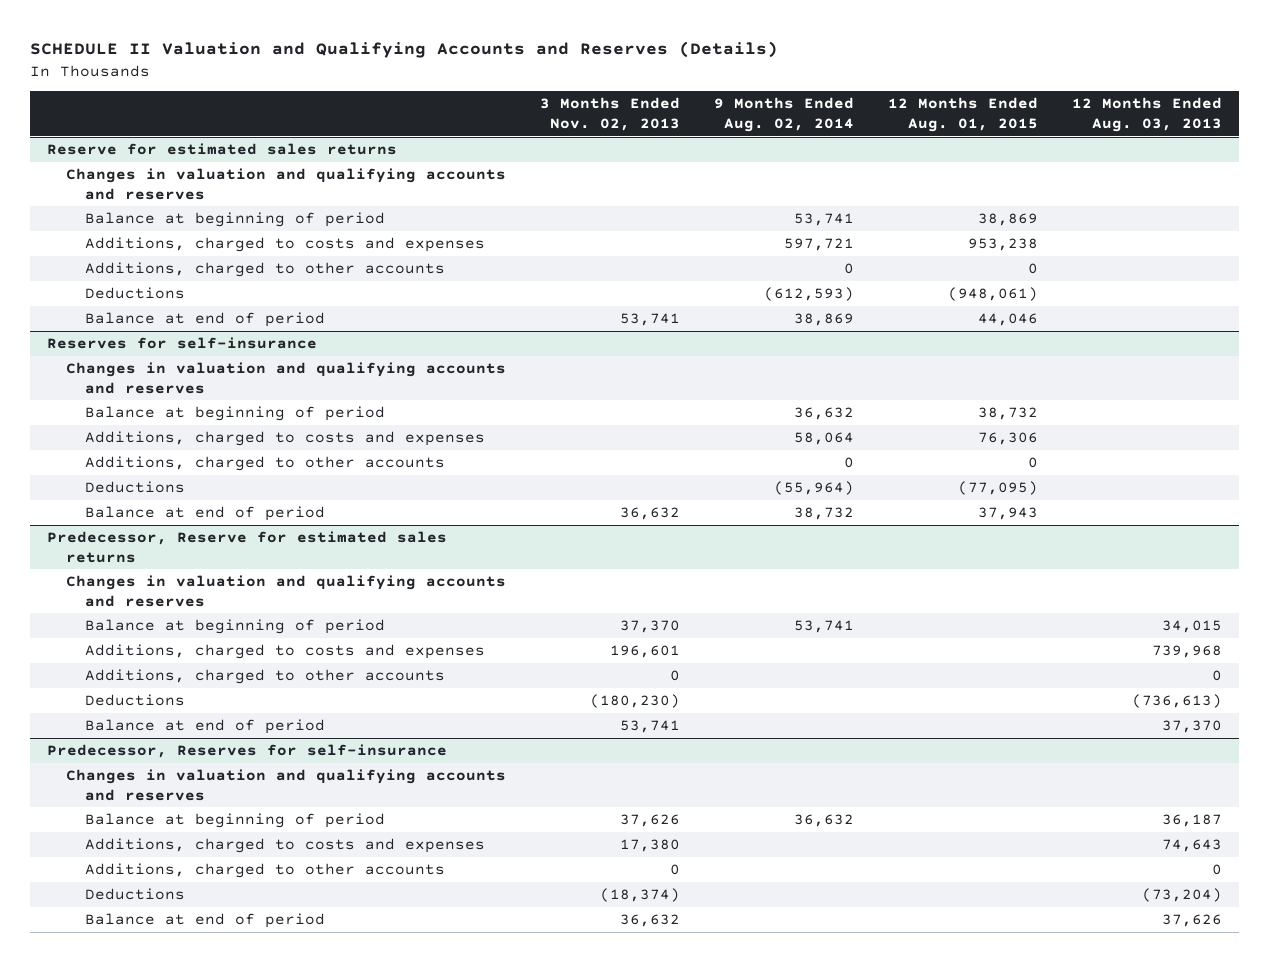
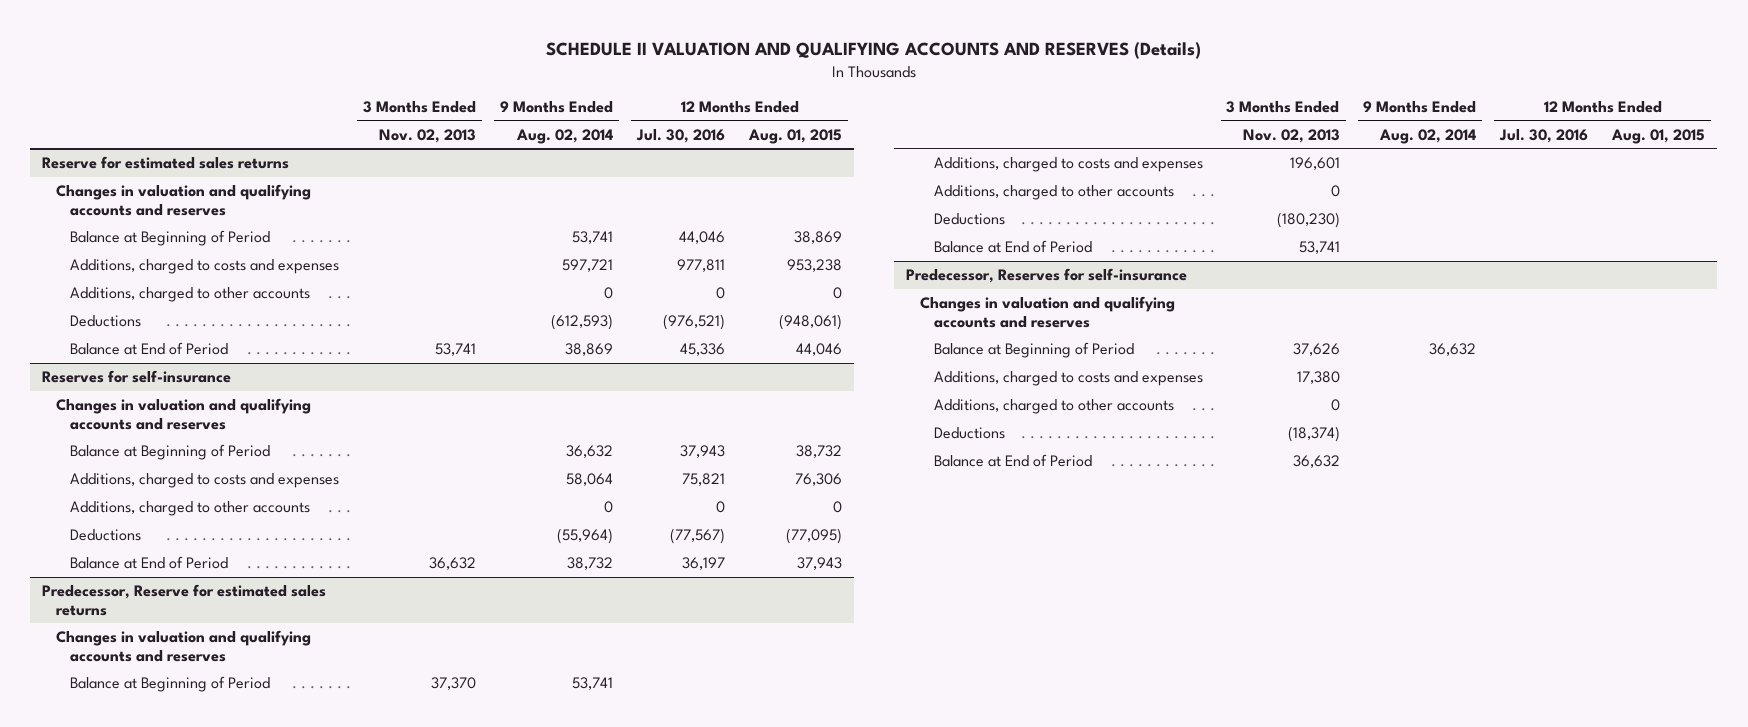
[29,41,778,59] SCHEDULE II Valuation and Qualifying Accounts and Reserves (Details) -> [545,42,1201,60] SCHEDULE II VALUATION AND QUALIFYING ACCOUNTS AND RESERVES (Details)
[1071,97,1222,132] 12 Months Ended Aug. 03, 2013 -> none
none -> [636,128,726,143] Jul. 30, 2016
[85,212,386,228] Balance at beginning of period -> [70,230,271,247] Balance at Beginning of Period
[85,312,326,328] Balance at end of period -> [70,342,229,356] Balance at End of Period
[85,406,386,422] Balance at beginning of period -> [70,444,271,461] Balance at Beginning of Period
[85,506,326,522] Balance at end of period -> [70,556,229,570] Balance at End of Period
[85,619,386,635] Balance at beginning of period -> [70,676,271,693] Balance at Beginning of Period
[85,719,326,735] Balance at end of period -> [933,240,1092,254] Balance at End of Period
[85,813,386,829] Balance at beginning of period -> [933,342,1134,359] Balance at Beginning of Period
[85,913,326,929] Balance at end of period -> [933,454,1092,468] Balance at End of Period

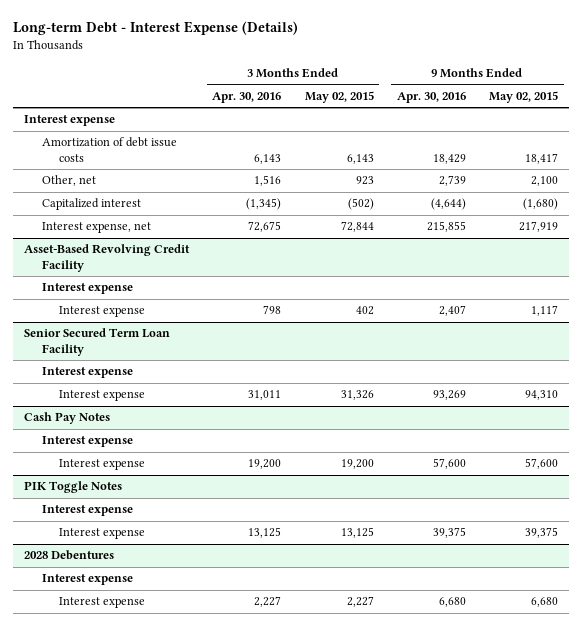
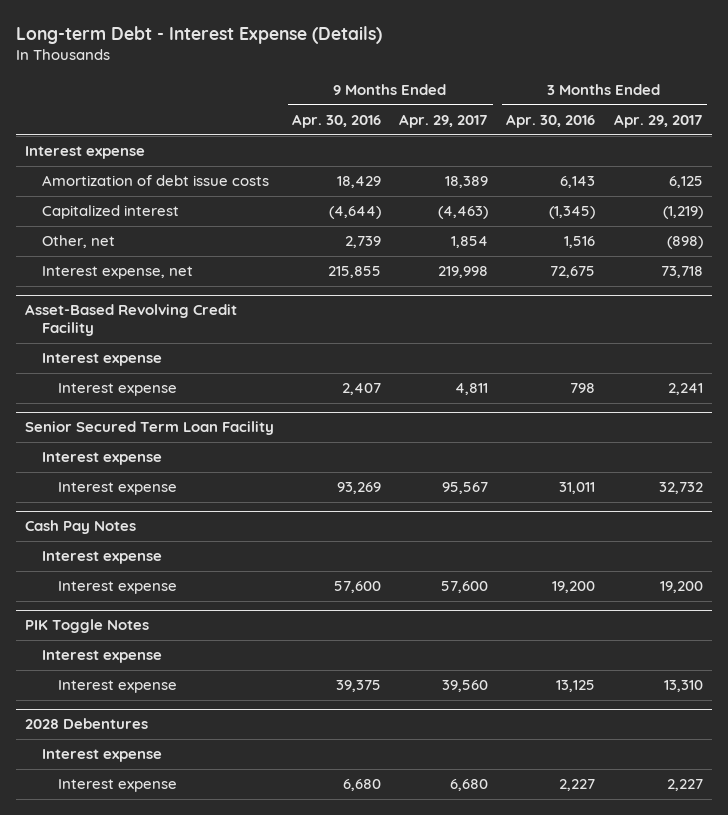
[304,91,374,104] May 02, 2015 -> none
[488,91,558,104] May 02, 2015 -> none
none -> [399,114,489,129] Apr. 29, 2017
none -> [613,114,703,129] Apr. 29, 2017
[41,175,96,187] Other, net -> [41,235,115,249] Other, net

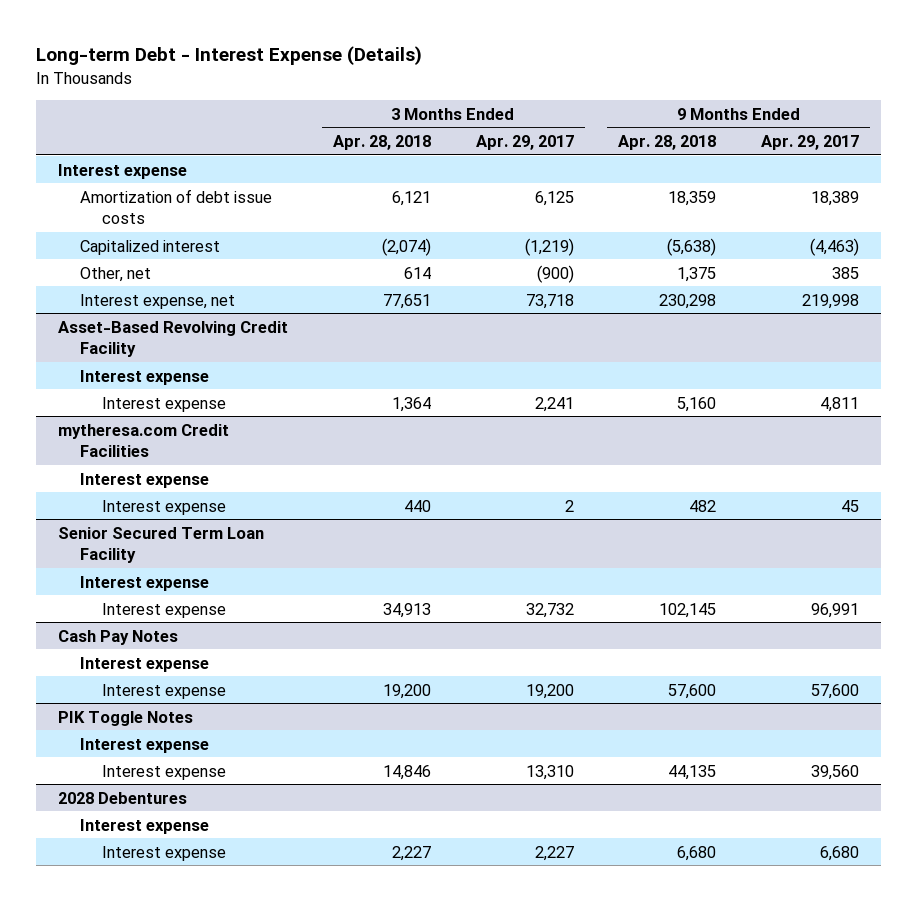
[292,114,382,129] Apr. 30, 2016 -> none
[506,114,596,129] Apr. 30, 2016 -> none
none -> [332,134,431,150] Apr. 28, 2018
none -> [618,134,717,150] Apr. 28, 2018
[451,236,489,249] 1,854 -> [832,266,860,279] 385
[666,236,703,250] (898) -> [536,264,574,283] (900)
none -> [58,423,230,457] mytheresa.com Credit Facilities
none -> [80,472,210,488] Interest expense
none -> [102,499,227,515] Interest expense
[442,482,489,495] 95,567 -> [811,602,860,618] 96,991

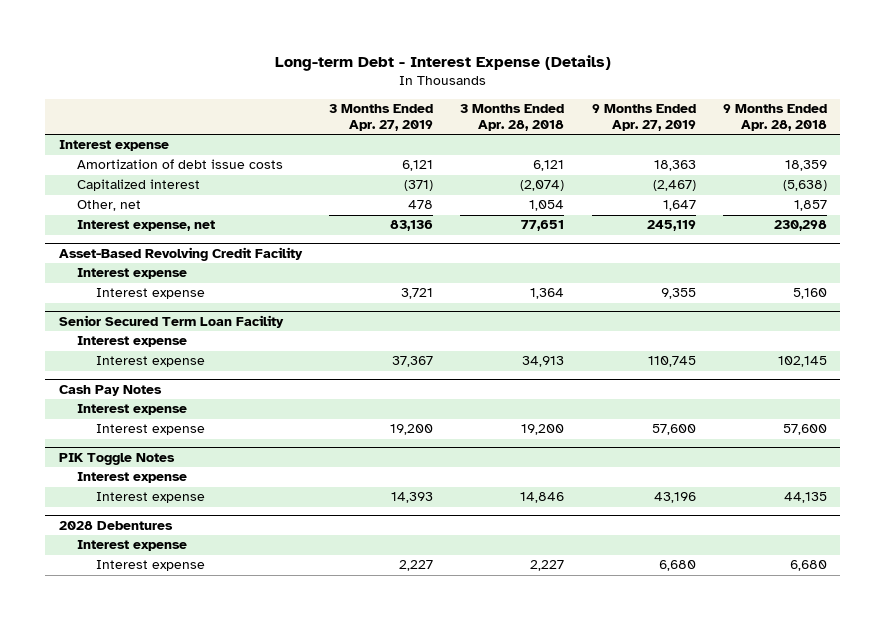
[475,134,574,150] Apr. 29, 2017 -> none
[761,134,860,150] Apr. 29, 2017 -> none
none -> [329,104,434,132] 3 Months Ended Apr. 27, 2019
none -> [591,104,696,132] 9 Months Ended Apr. 27, 2019
[403,266,431,279] 614 -> [529,200,565,212] 1,054
[677,266,717,282] 1,375 -> [793,200,827,212] 1,857
[58,423,230,457] mytheresa.com Credit Facilities -> none
[80,472,210,488] Interest expense -> none
[102,499,227,515] Interest expense -> none

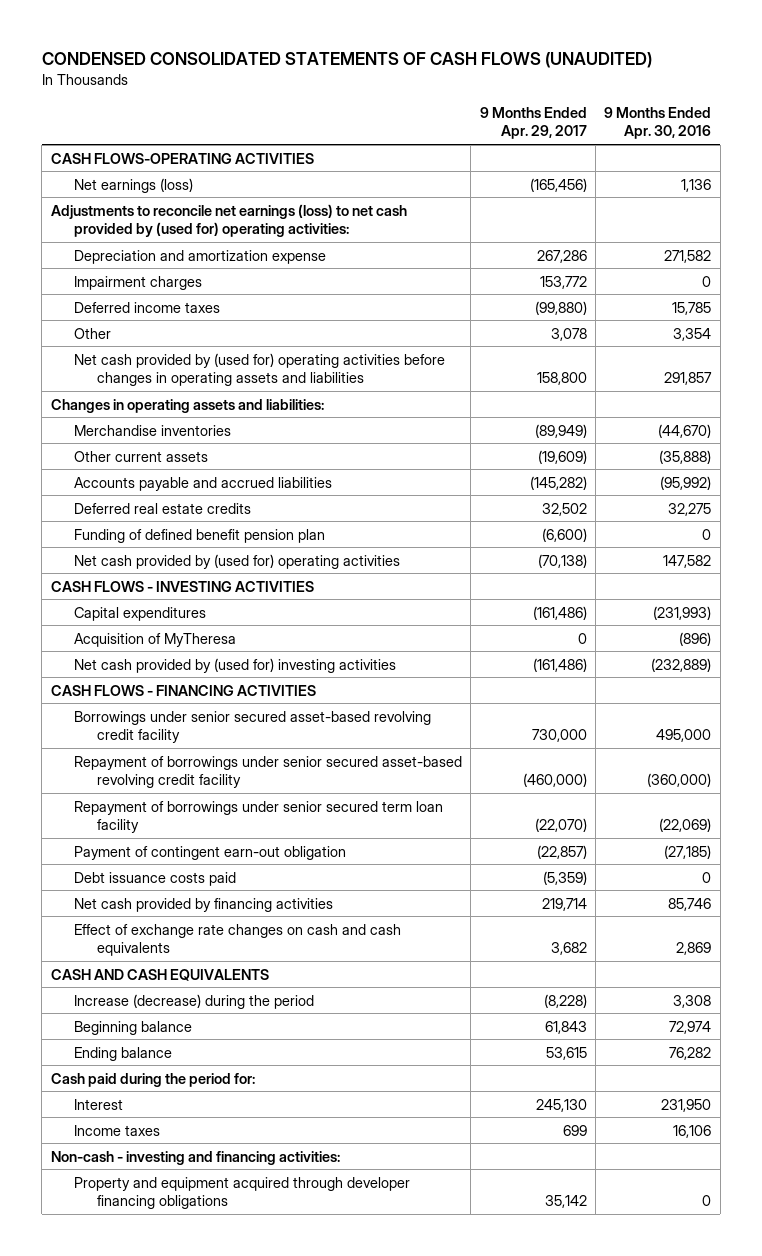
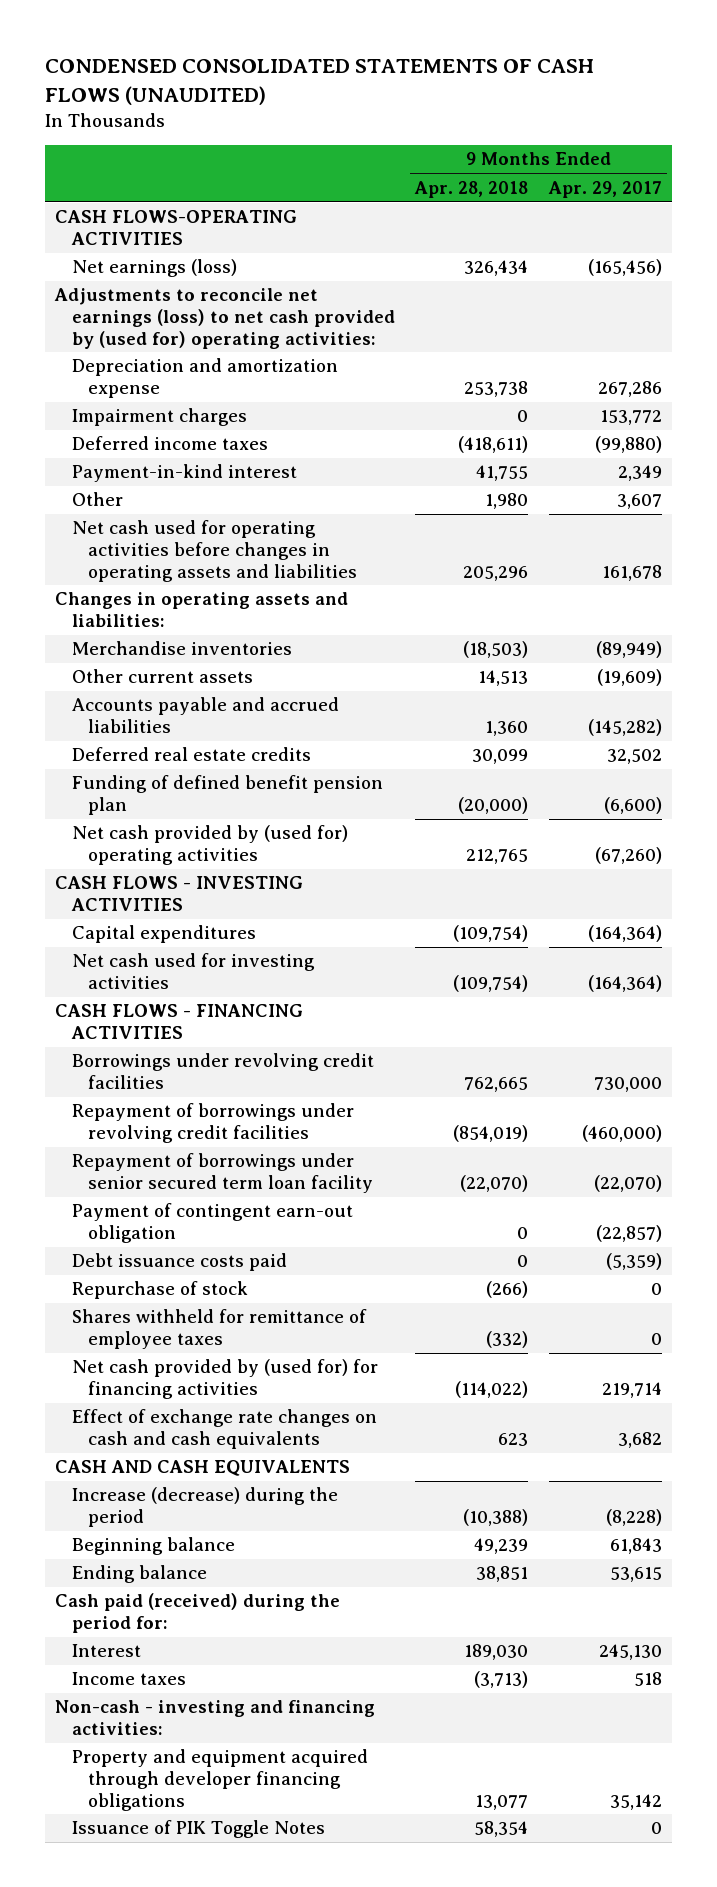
[604,106,712,140] 9 Months Ended Apr. 30, 2016 -> none
none -> [414,180,529,198] Apr. 28, 2018
none -> [71,464,297,483] Payment-in-kind interest
[550,327,587,341] 3,078 -> [617,494,663,510] 3,607
[74,352,446,387] Net cash provided by (used for) operating activities before changes in operating assets and liabilities -> [71,520,357,582] Net cash used for operating activities before changes in operating assets and liabilities
[536,372,587,386] 158,800 -> [602,564,663,581] 161,678
[537,553,587,568] (70,138) -> [595,847,663,865] (67,260)
[74,632,237,647] Acquisition of MyTheresa -> none
[532,605,587,620] (161,486) -> [588,925,663,943] (164,364)
[74,657,397,673] Net cash provided by (used for) investing activities -> [71,953,315,990] Net cash used for investing activities
[532,657,587,672] (161,486) -> [588,975,663,993] (164,364)
[74,710,432,744] Borrowings under senior secured asset-based revolving credit facility -> [71,1053,374,1090] Borrowings under revolving credit facilities
[74,755,463,789] Repayment of borrowings under senior secured asset-based revolving credit facility -> [71,1103,354,1144] Repayment of borrowings under revolving credit facilities
none -> [71,1281,248,1300] Repurchase of stock
none -> [71,1309,367,1350] Shares withheld for remittance of employee taxes
[74,897,334,912] Net cash provided by financing activities -> [71,1359,378,1400] Net cash provided by (used for) for financing activities
[50,1072,255,1087] Cash paid during the period for: -> [55,1593,341,1634] Cash paid (received) during the period for:
[562,1124,587,1136] 699 -> [634,1672,663,1687] 518
none -> [71,1820,325,1839] Issuance of PIK Toggle Notes

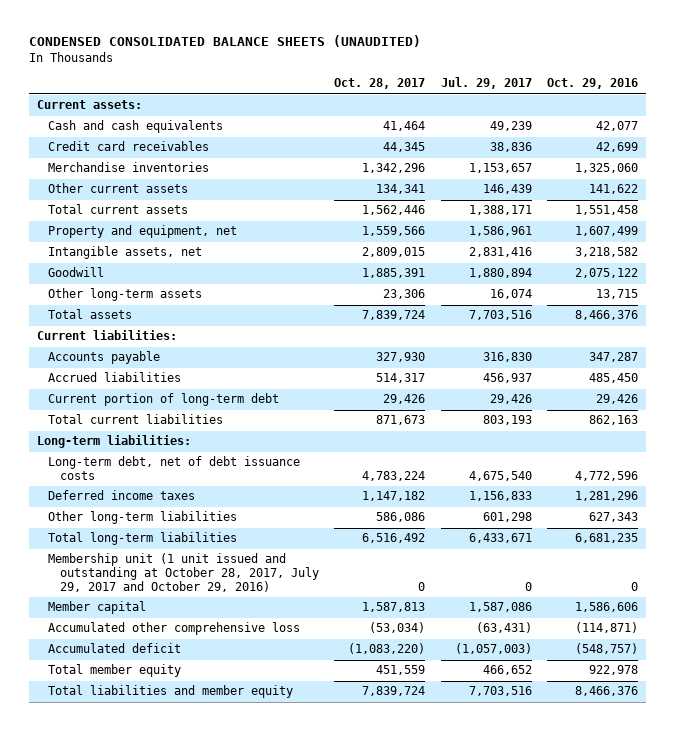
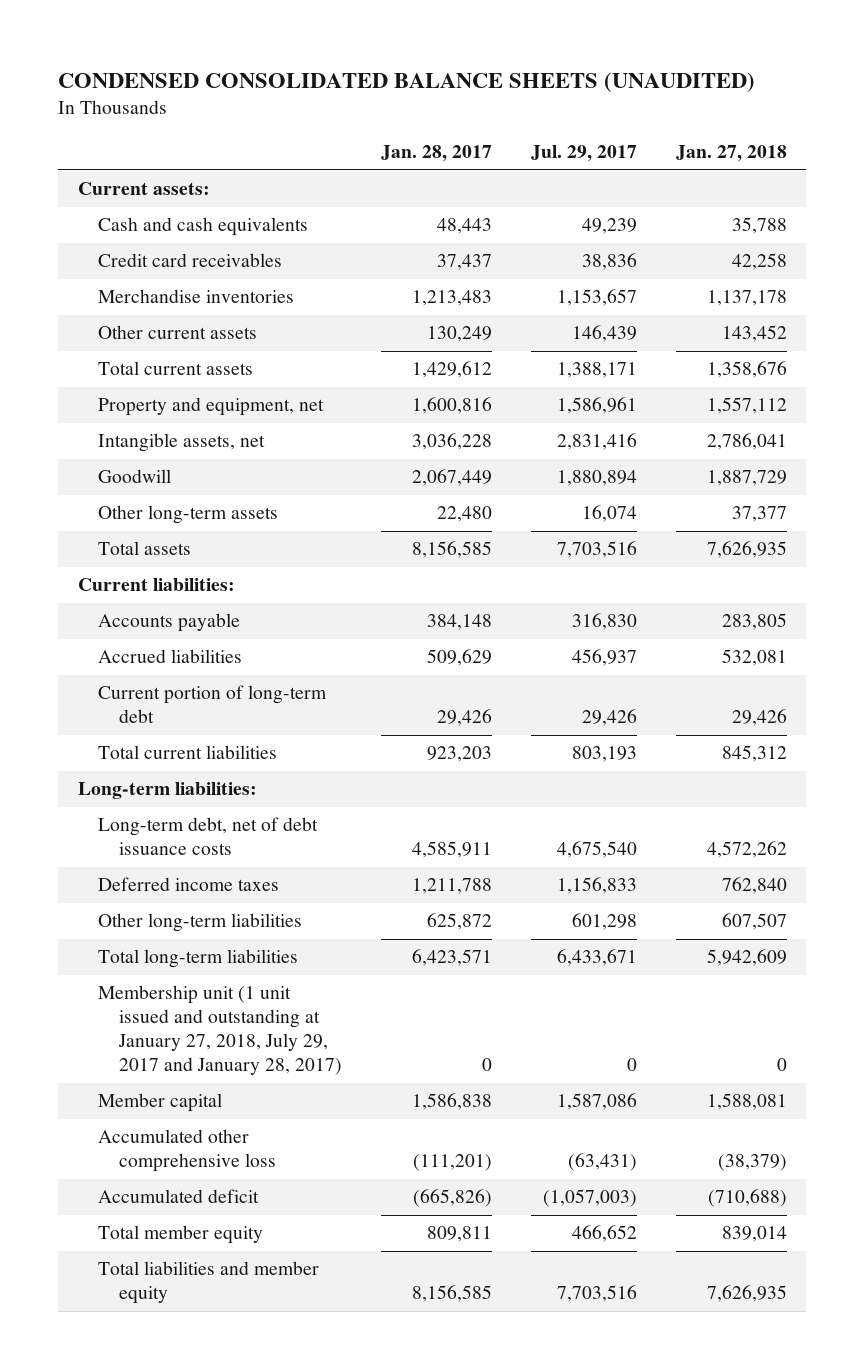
[334,78,426,90] Oct. 28, 2017 -> none
[546,78,638,90] Oct. 29, 2016 -> none
none -> [381,145,493,163] Jan. 28, 2017
none -> [675,145,787,163] Jan. 27, 2018
[48,553,320,592] Membership unit (1 unit issued and outstanding at October 28, 2017, July 29, 2017 and October 29, 2016) -> [98,985,343,1076] Membership unit (1 unit issued and outstanding at January 27, 2018, July 29, 2017 and January 28, 2017)

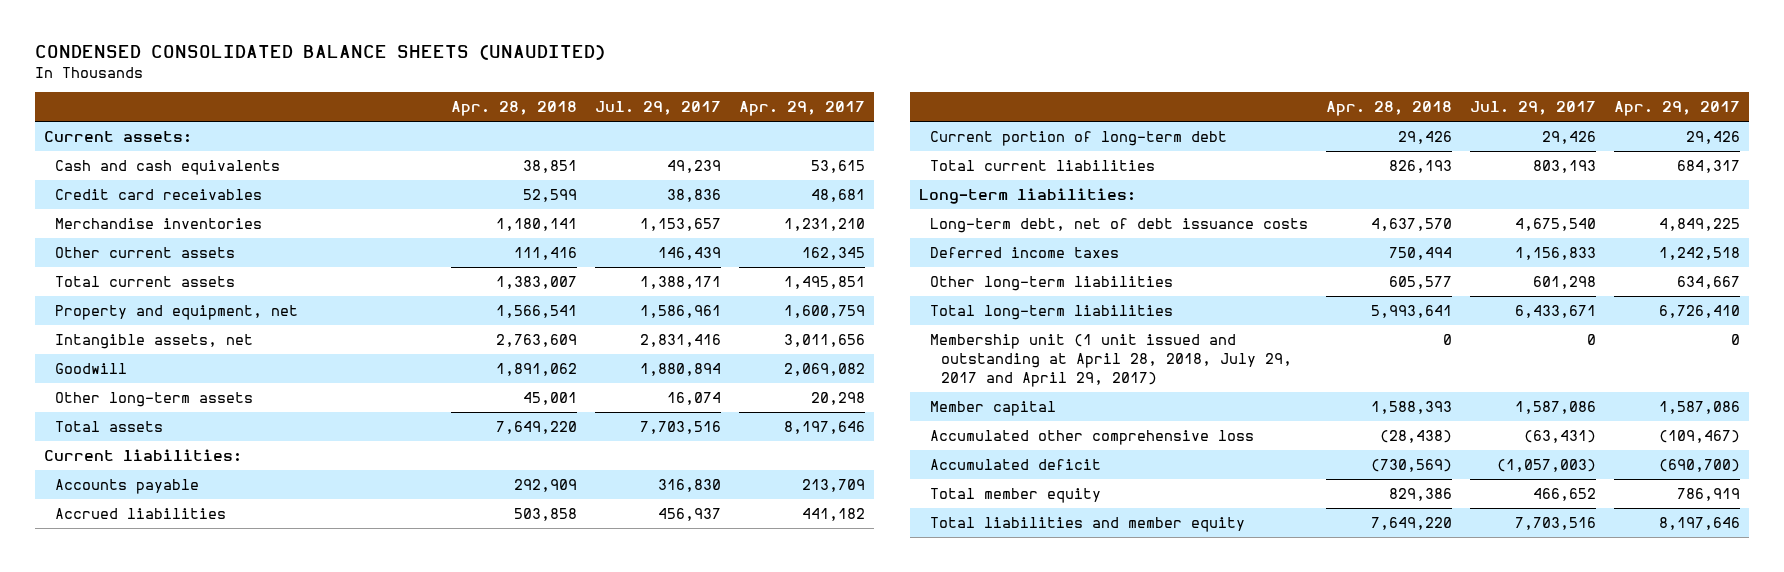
[381,145,493,163] Jan. 28, 2017 -> none
[675,145,787,163] Jan. 27, 2018 -> none
none -> [451,101,578,117] Apr. 28, 2018
none -> [738,101,865,117] Apr. 29, 2017
[98,985,343,1076] Membership unit (1 unit issued and outstanding at January 27, 2018, July 29, 2017 and January 28, 2017) -> [930,334,1293,387] Membership unit (1 unit issued and outstanding at April 28, 2018, July 29, 2017 and April 29, 2017)

